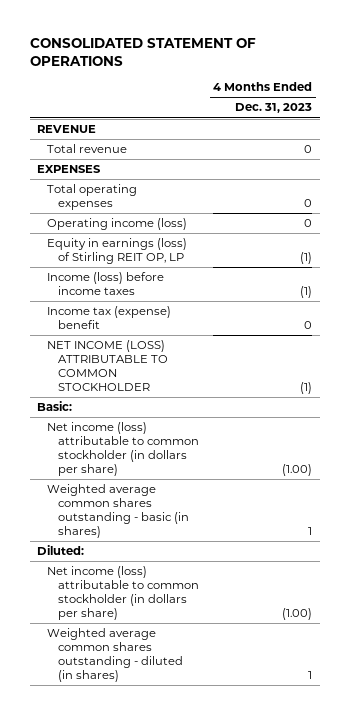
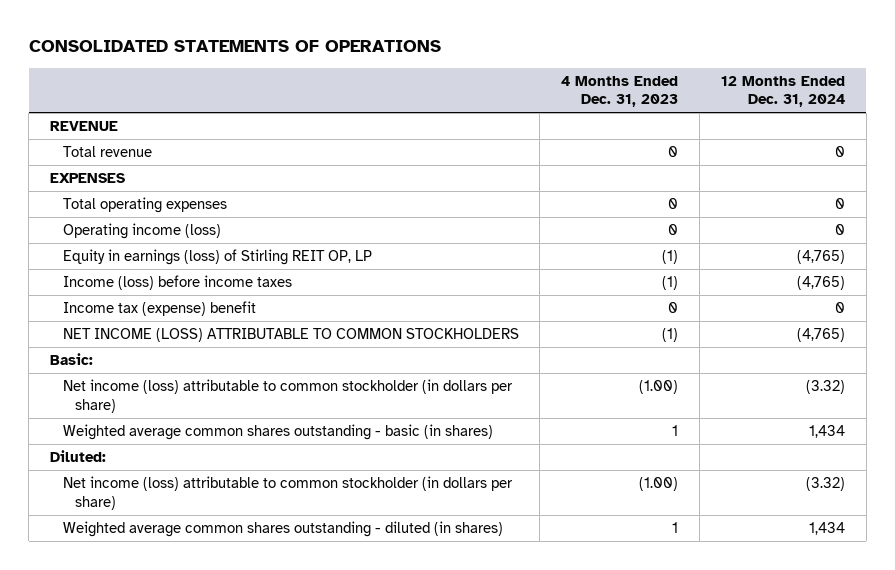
[29,37,256,66] CONSOLIDATED STATEMENT OF OPERATIONS -> [28,40,441,53] CONSOLIDATED STATEMENTS OF OPERATIONS
none -> [720,75,845,108] 12 Months Ended Dec. 31, 2024
[47,340,168,392] NET INCOME (LOSS) ATTRIBUTABLE TO COMMON STOCKHOLDER -> [62,328,519,343] NET INCOME (LOSS) ATTRIBUTABLE TO COMMON STOCKHOLDERS

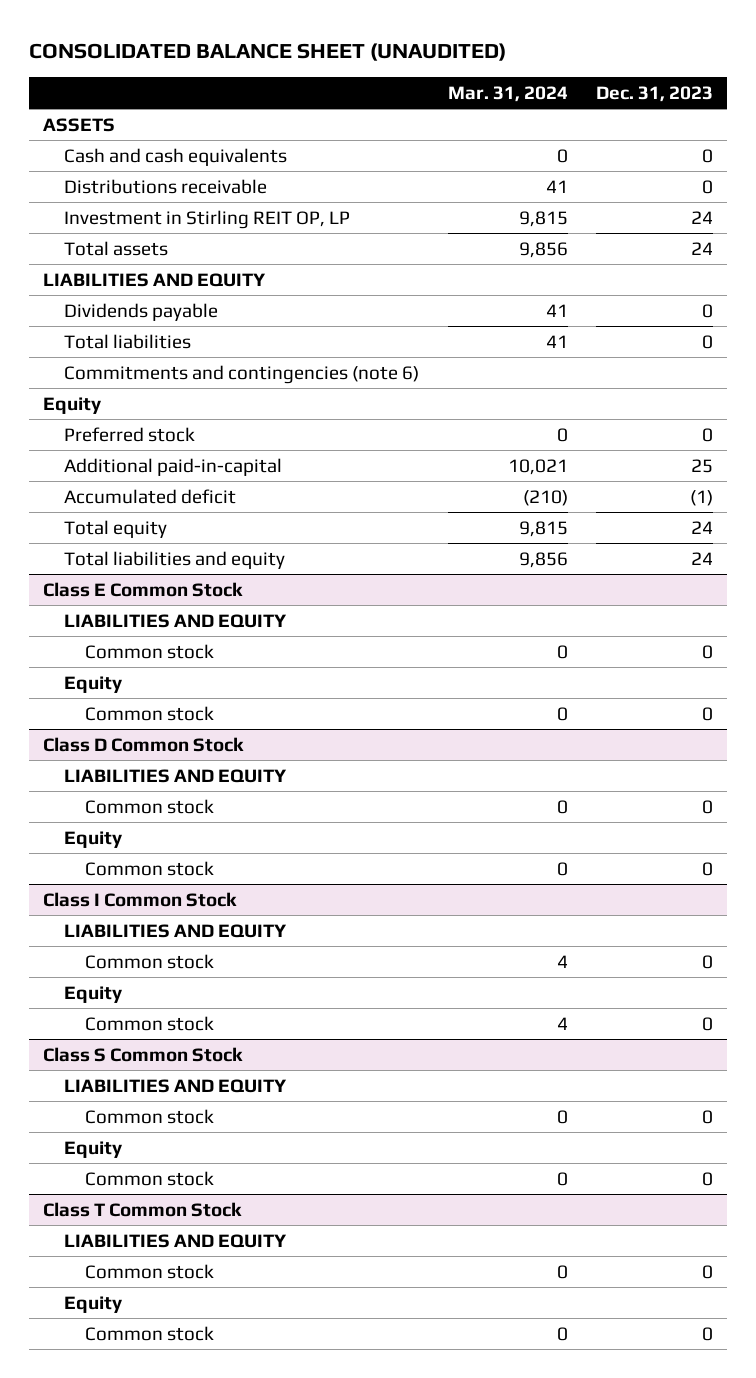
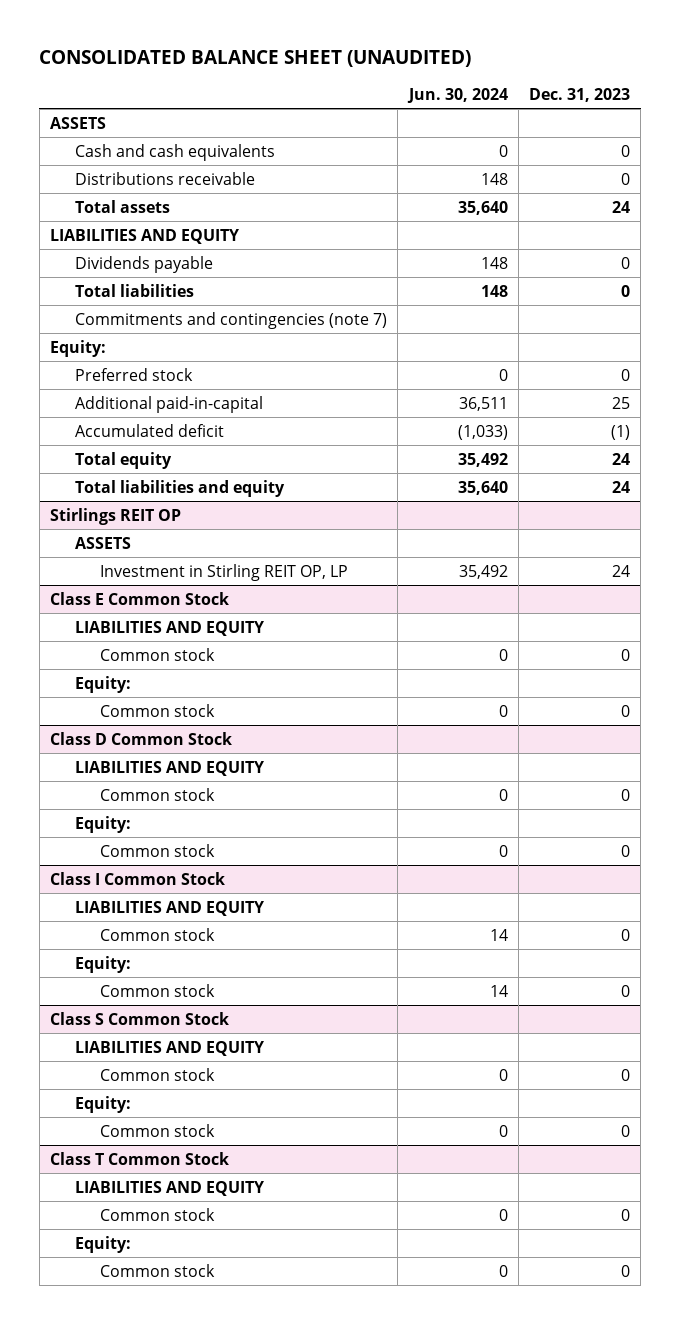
[447,85,568,102] Mar. 31, 2024 -> none
none -> [406,87,508,103] Jun. 30, 2024
[64,209,351,229] Investment in Stirling REIT OP, LP -> none
[64,364,420,384] Commitments and contingencies (note 6) -> [75,311,388,329] Commitments and contingencies (note 7)
[43,396,102,414] Equity -> [49,339,106,357] Equity:
none -> [49,507,181,525] Stirlings REIT OP
none -> [75,536,132,549] ASSETS
none -> [100,563,349,581] Investment in Stirling REIT OP, LP
[64,675,123,693] Equity -> [75,675,132,693] Equity:
[64,830,123,848] Equity -> [75,815,132,833] Equity:
[64,985,123,1003] Equity -> [75,955,132,973] Equity:
[64,1140,123,1158] Equity -> [75,1095,132,1113] Equity:
[64,1295,123,1313] Equity -> [75,1235,132,1253] Equity:

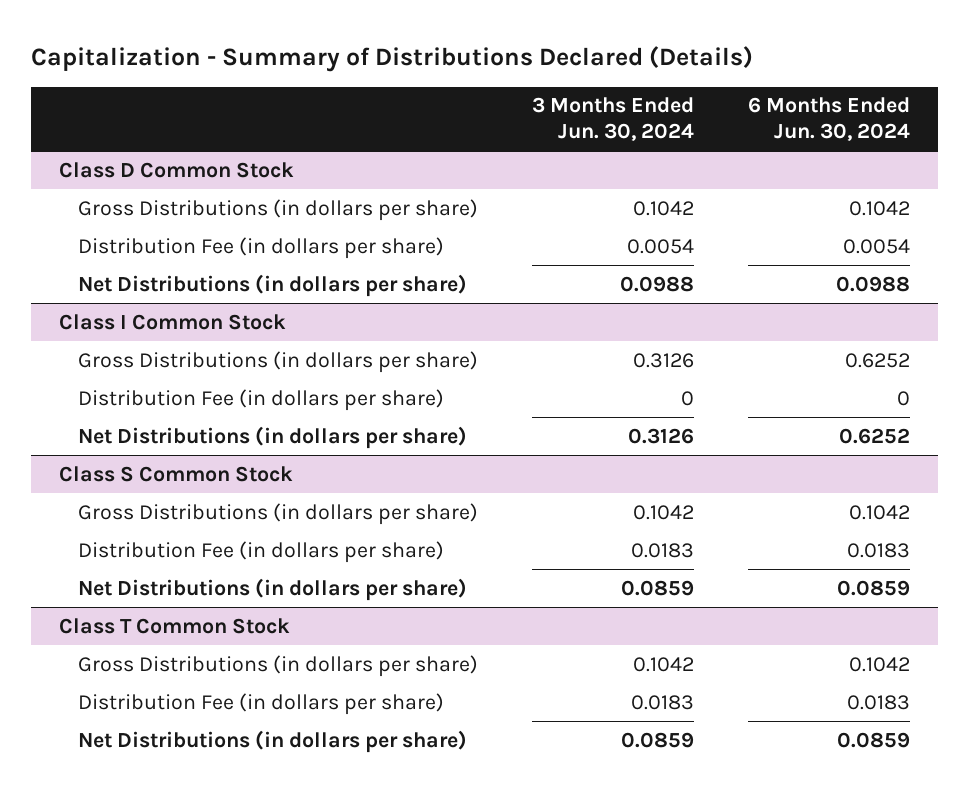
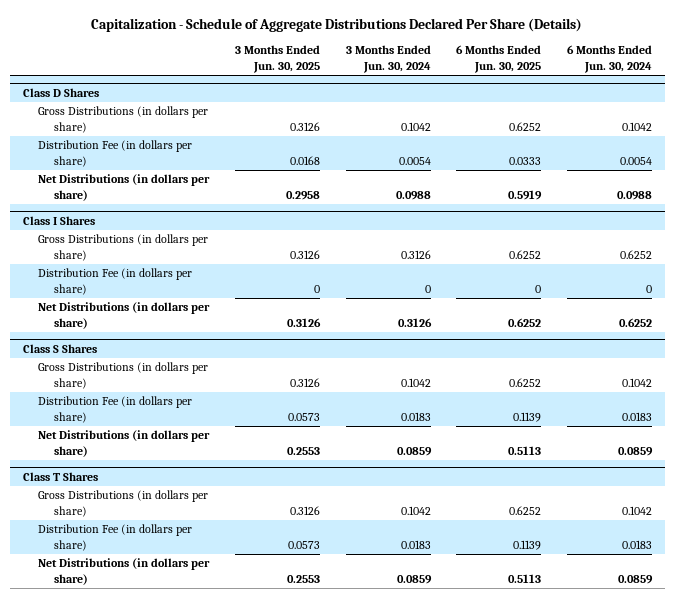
[31,45,754,72] Capitalization - Summary of Distributions Declared (Details) -> [91,17,583,32] Capitalization - Schedule of Aggregate Distributions Declared Per Share (Details)
none -> [235,45,321,73] 3 Months Ended Jun. 30, 2025
none -> [456,45,542,73] 6 Months Ended Jun. 30, 2025
[58,161,294,178] Class D Common Stock -> [22,88,99,98] Class D Shares
[58,313,286,330] Class I Common Stock -> [22,216,95,226] Class I Shares
[58,465,293,482] Class S Common Stock -> [22,344,97,354] Class S Shares
[58,617,290,634] Class T Common Stock -> [22,472,98,482] Class T Shares

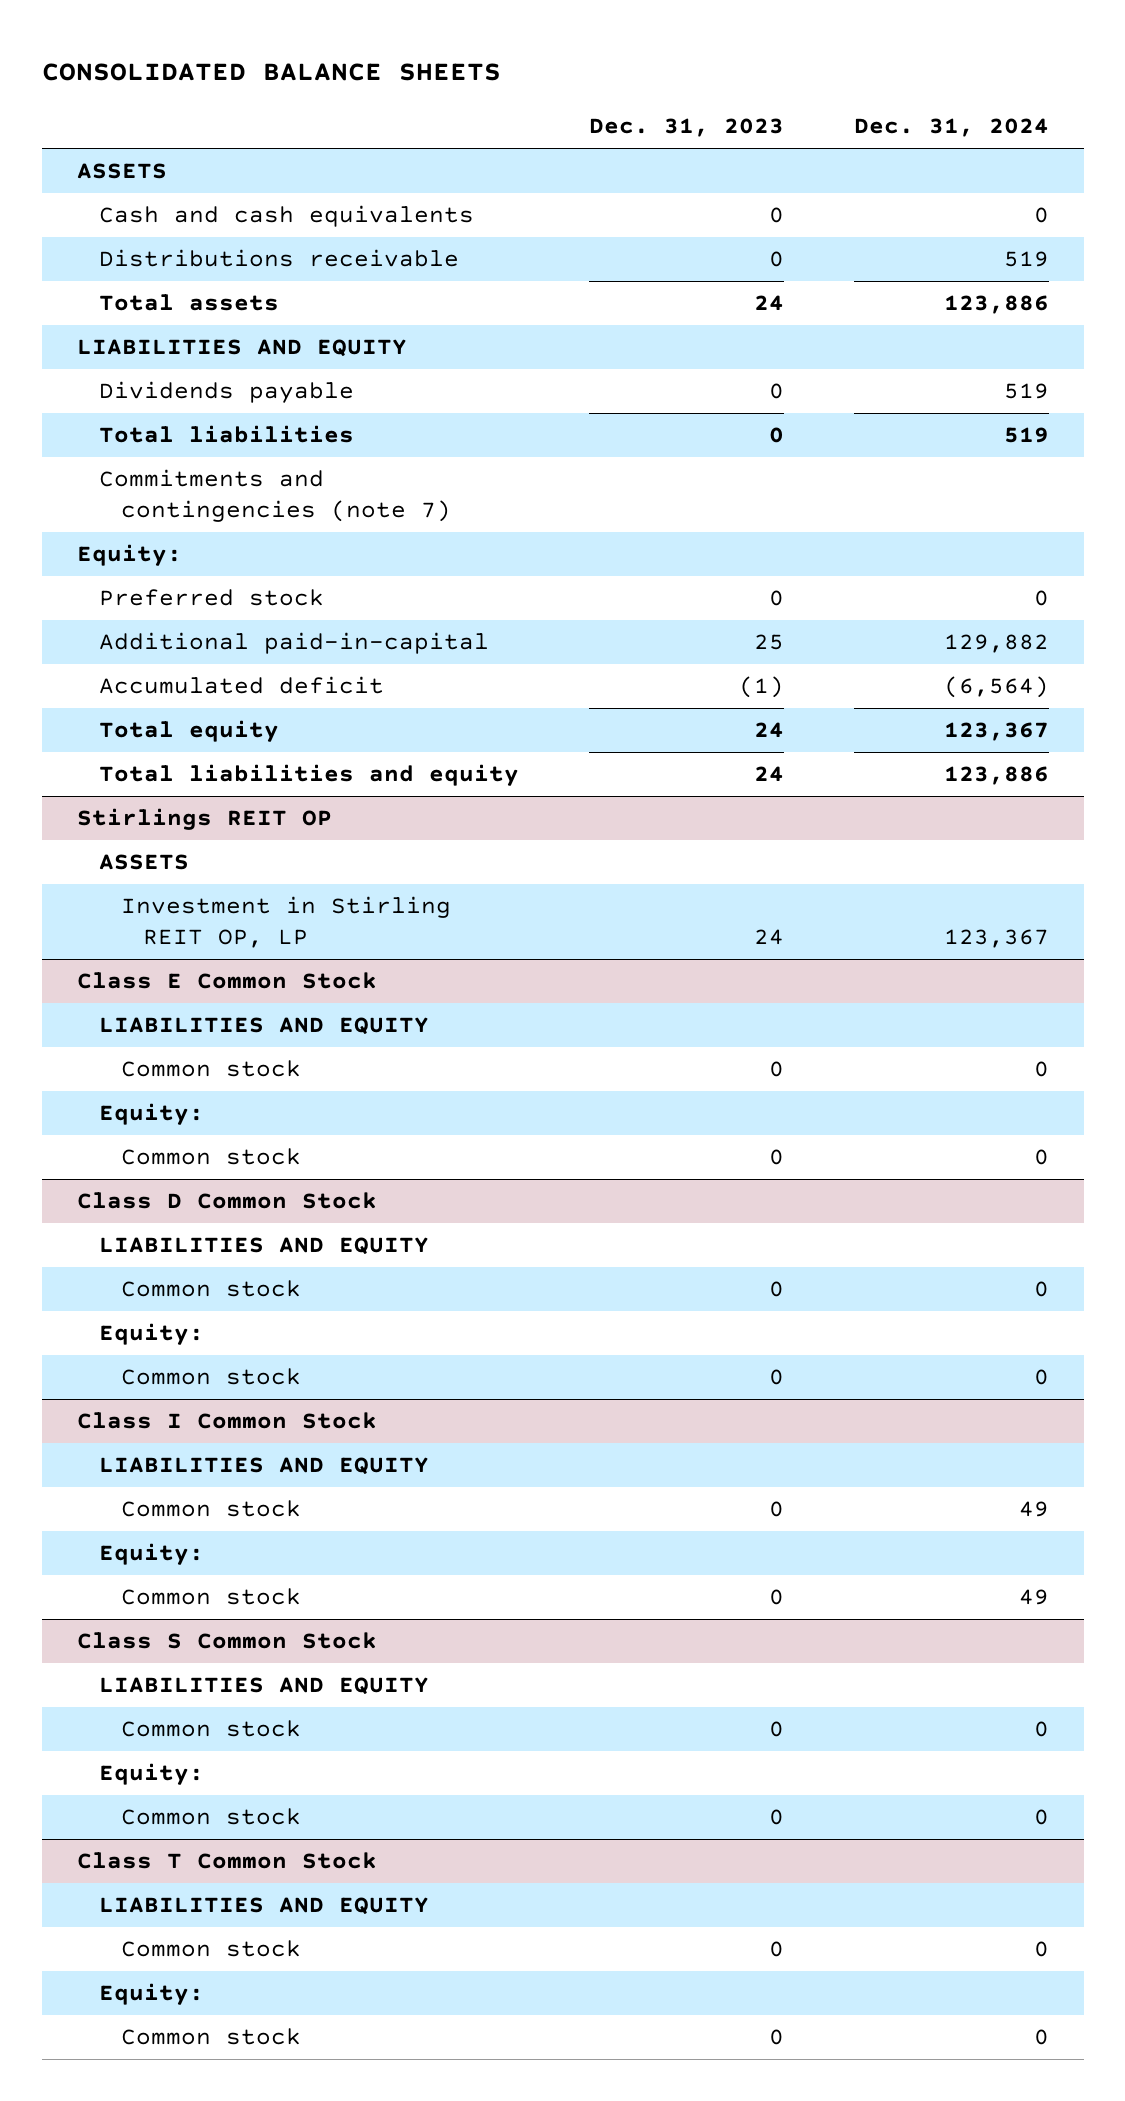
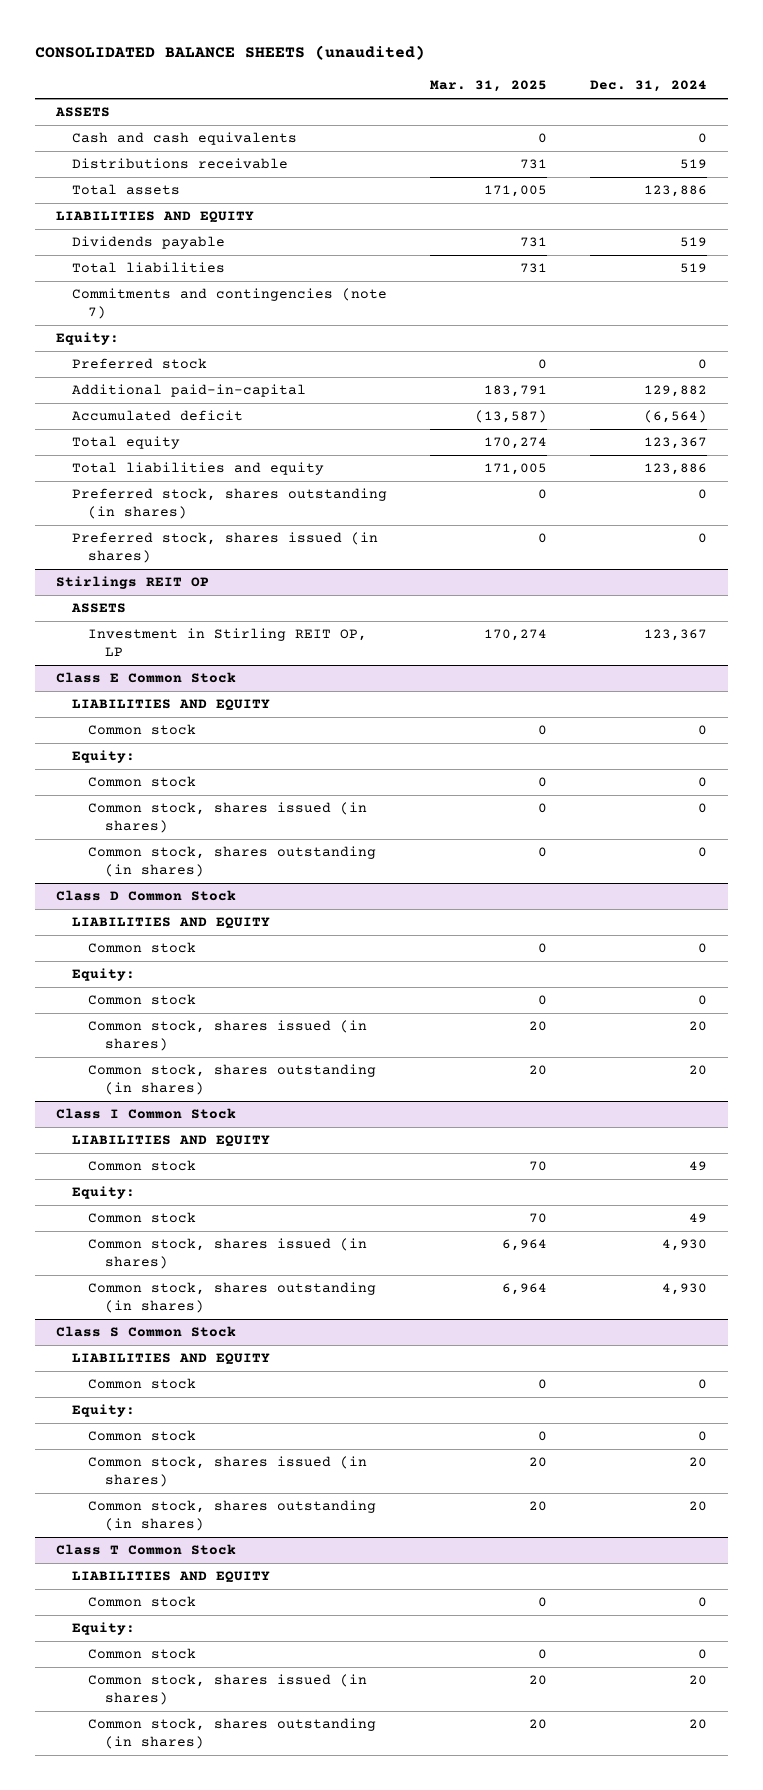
[41,62,501,81] CONSOLIDATED BALANCE SHEETS -> [34,45,425,61] CONSOLIDATED BALANCE SHEETS (unaudited)
[588,118,784,138] Dec. 31, 2023 -> none
none -> [429,80,547,93] Mar. 31, 2025
none -> [72,488,388,520] Preferred stock, shares outstanding (in shares)
none -> [72,532,379,564] Preferred stock, shares issued (in shares)
none -> [88,802,368,834] Common stock, shares issued (in shares)
none -> [88,846,377,878] Common stock, shares outstanding (in shares)
none -> [88,1020,368,1052] Common stock, shares issued (in shares)
none -> [88,1064,377,1096] Common stock, shares outstanding (in shares)
none -> [88,1238,368,1270] Common stock, shares issued (in shares)
none -> [88,1282,377,1314] Common stock, shares outstanding (in shares)
none -> [88,1456,368,1488] Common stock, shares issued (in shares)
none -> [88,1500,377,1532] Common stock, shares outstanding (in shares)
none -> [88,1674,368,1706] Common stock, shares issued (in shares)
none -> [88,1718,377,1750] Common stock, shares outstanding (in shares)

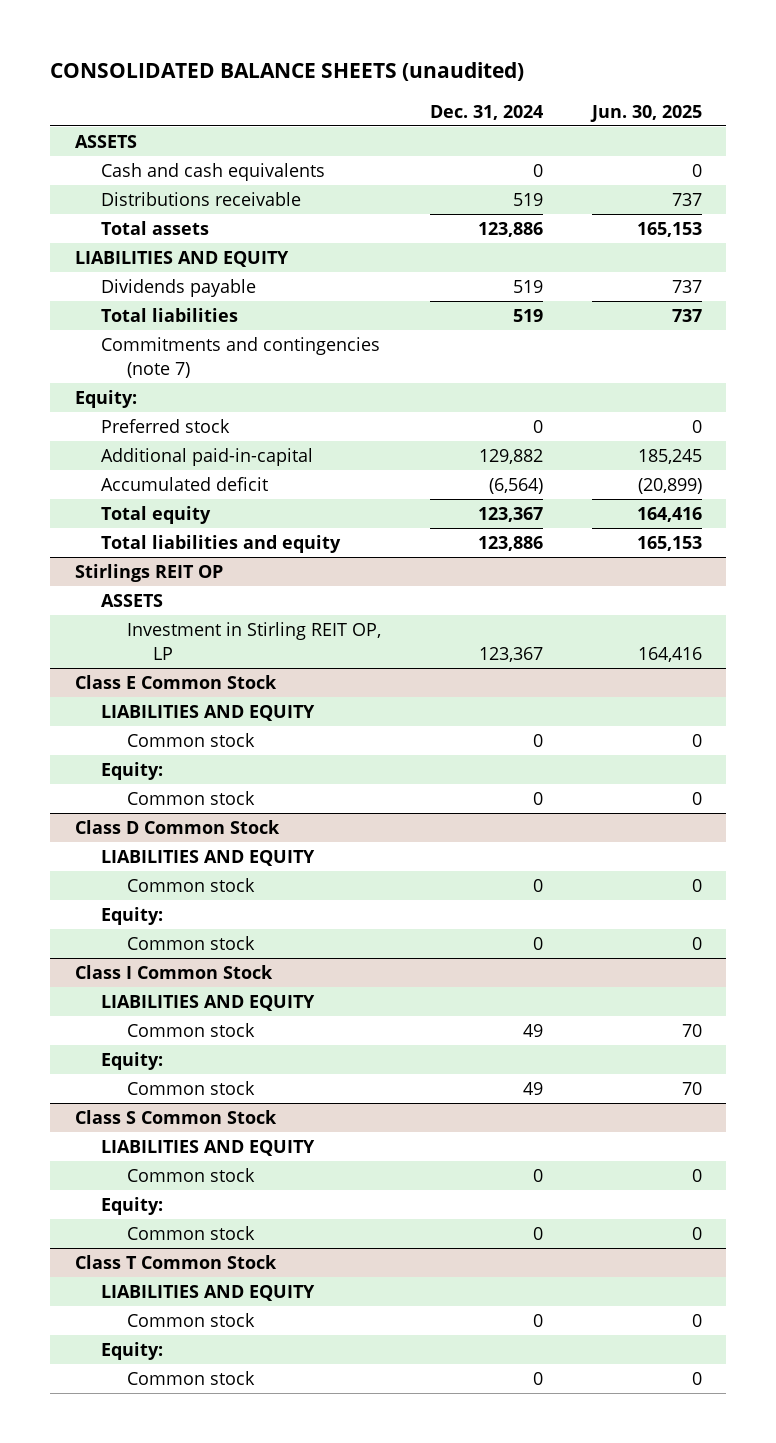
[429,80,547,93] Mar. 31, 2025 -> none
none -> [589,104,702,122] Jun. 30, 2025
[72,488,388,520] Preferred stock, shares outstanding (in shares) -> none
[72,532,379,564] Preferred stock, shares issued (in shares) -> none
[88,802,368,834] Common stock, shares issued (in shares) -> none
[88,846,377,878] Common stock, shares outstanding (in shares) -> none
[88,1020,368,1052] Common stock, shares issued (in shares) -> none
[88,1064,377,1096] Common stock, shares outstanding (in shares) -> none
[88,1238,368,1270] Common stock, shares issued (in shares) -> none
[88,1282,377,1314] Common stock, shares outstanding (in shares) -> none
[88,1456,368,1488] Common stock, shares issued (in shares) -> none
[88,1500,377,1532] Common stock, shares outstanding (in shares) -> none
[88,1674,368,1706] Common stock, shares issued (in shares) -> none
[88,1718,377,1750] Common stock, shares outstanding (in shares) -> none

